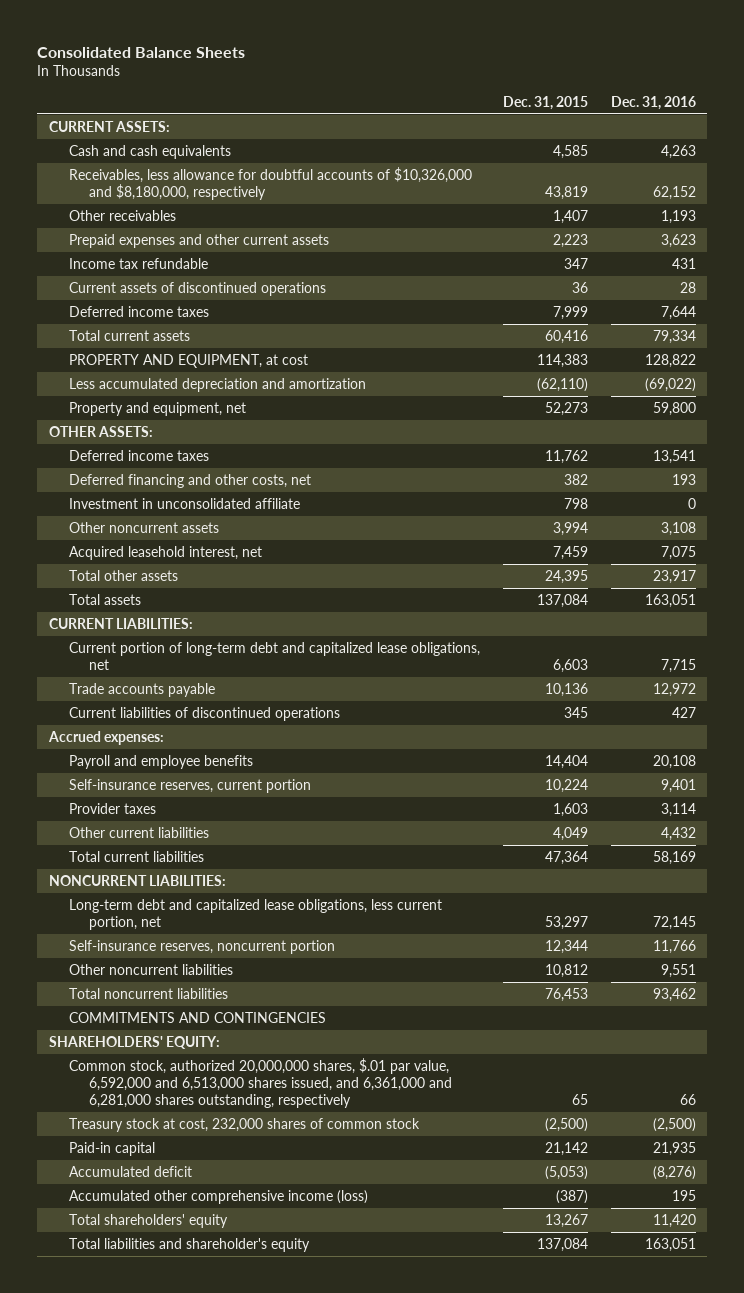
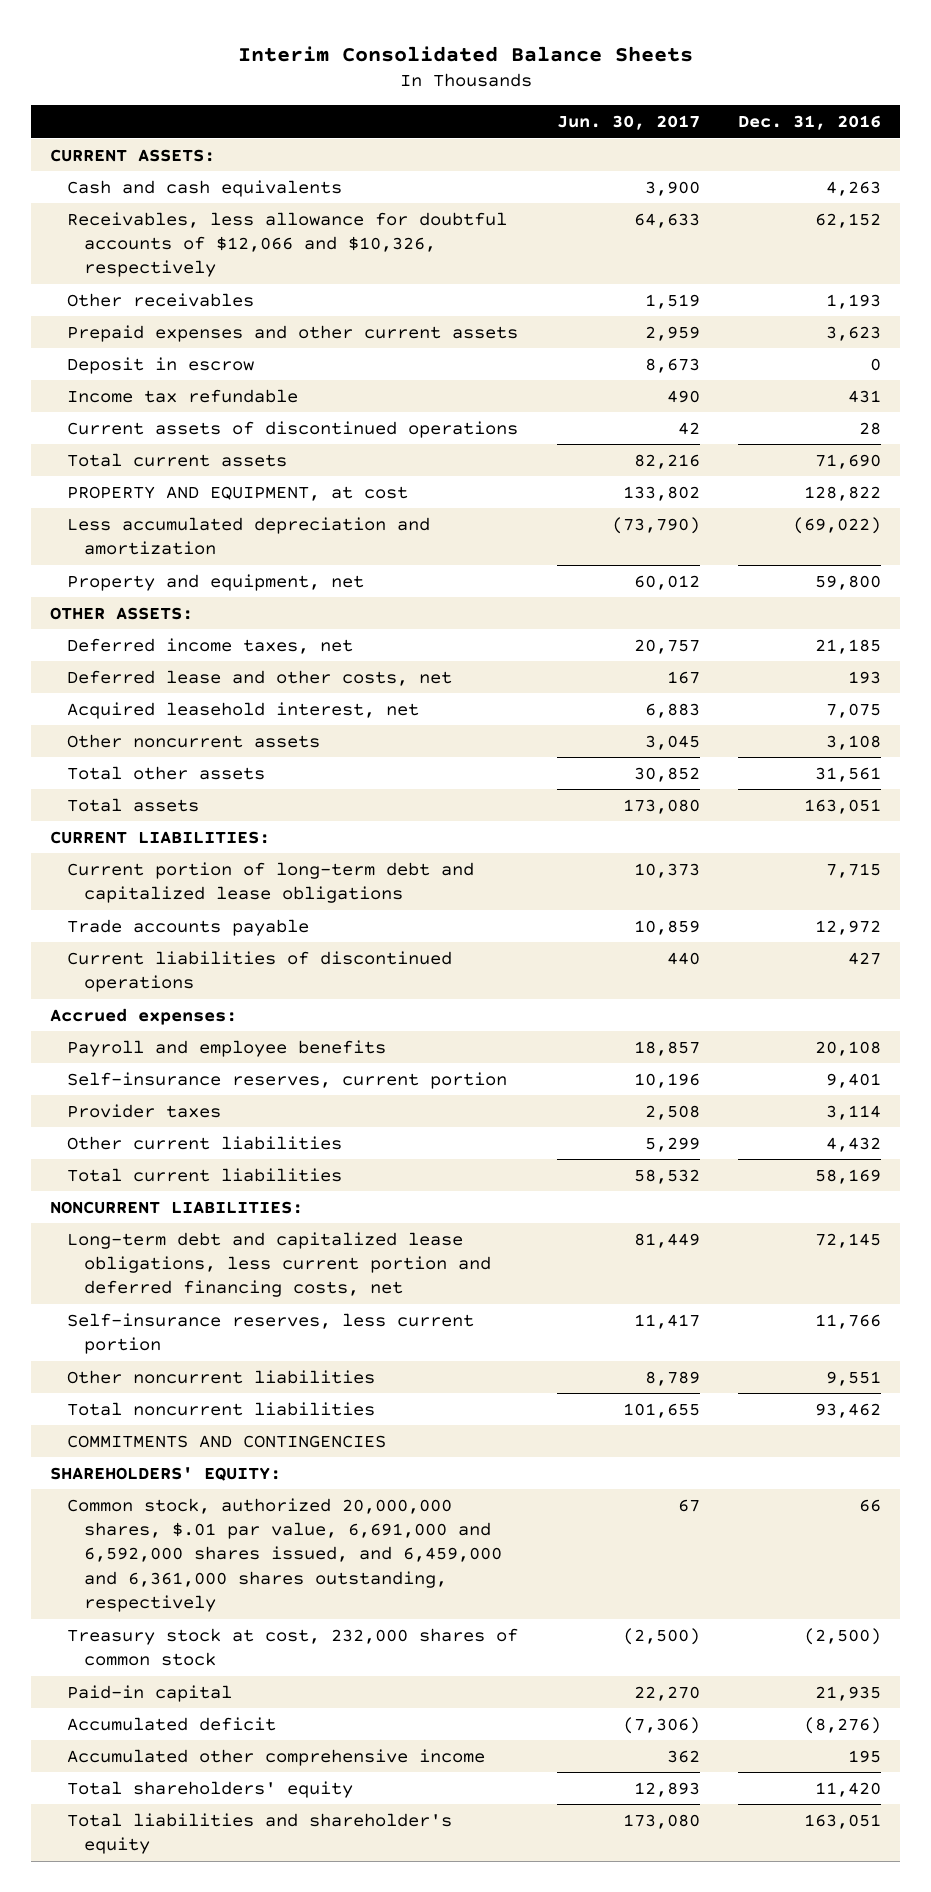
[37,46,246,58] Consolidated Balance Sheets -> [237,45,693,62] Interim Consolidated Balance Sheets
[502,95,588,110] Dec. 31, 2015 -> none
none -> [556,115,700,131] Jun. 30, 2017
[68,167,472,200] Receivables, less allowance for doubtful accounts of $10,326,000 and $8,180,000, respectively -> [67,211,508,278] Receivables, less allowance for doubtful accounts of $12,066 and $10,326, respectively
none -> [67,356,255,374] Deposit in escrow
[68,306,209,318] Deferred income taxes -> none
[652,330,696,345] 79,334 -> [814,453,881,469] 71,690
[68,498,300,510] Investment in unconsolidated affiliate -> none
[68,450,209,462] Deferred income taxes -> [67,637,354,654] Deferred income taxes, net
[652,450,696,465] 13,541 -> [814,638,881,654] 21,185
[68,474,311,489] Deferred financing and other costs, net -> [67,669,453,686] Deferred lease and other costs, net
[68,522,219,534] Other noncurrent assets -> [67,733,321,748] Other noncurrent assets
[652,570,696,585] 23,917 -> [814,766,881,782] 31,561
[68,642,480,670] Current portion of long-term debt and capitalized lease obligations, net -> [67,861,475,904] Current portion of long-term debt and capitalized lease obligations
[68,899,442,930] Long-term debt and capitalized lease obligations, less current portion, net -> [67,1231,491,1298] Long-term debt and capitalized lease obligations, less current portion and deferred financing costs, net
[68,940,335,955] Self-insurance reserves, noncurrent portion -> [67,1312,475,1355] Self-insurance reserves, less current portion
[68,1058,452,1108] Common stock, authorized 20,000,000 shares, $.01 par value, 6,592,000 and 6,513,000 shares issued, and 6,361,000 and 6,281,000 shares outstanding, respectively -> [67,1497,502,1613] Common stock, authorized 20,000,000 shares, $.01 par value, 6,691,000 and 6,592,000 shares issued, and 6,459,000 and 6,361,000 shares outstanding, respectively
[68,1190,368,1205] Accumulated other comprehensive income (loss) -> [67,1748,486,1766] Accumulated other comprehensive income

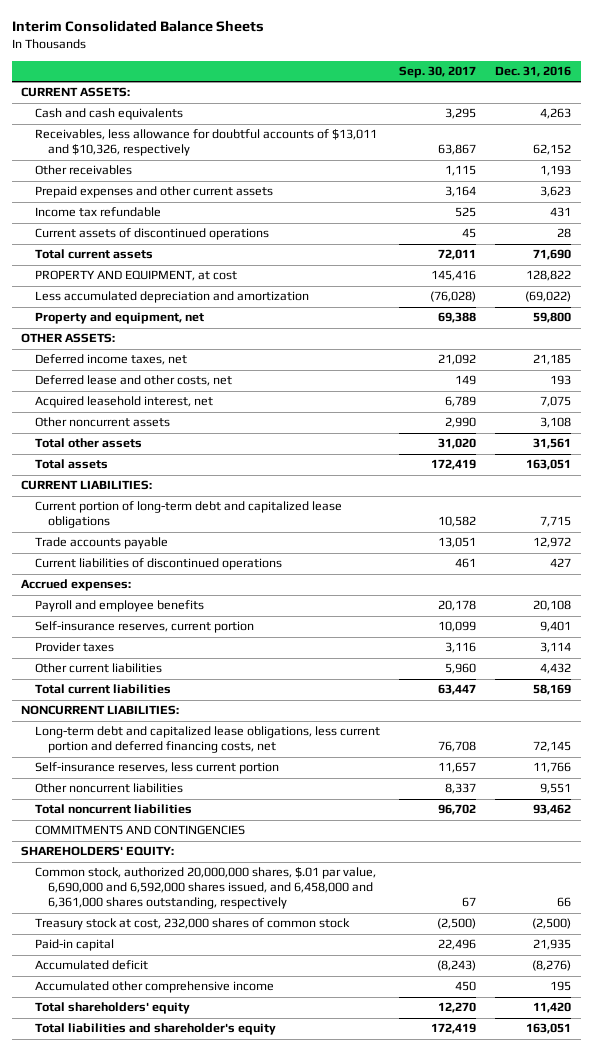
[556,115,700,131] Jun. 30, 2017 -> none
none -> [399,66,477,79] Sep. 30, 2017
[67,211,508,278] Receivables, less allowance for doubtful accounts of $12,066 and $10,326, respectively -> [34,129,377,157] Receivables, less allowance for doubtful accounts of $13,011 and $10,326, respectively
[67,356,255,374] Deposit in escrow -> none
[67,1497,502,1613] Common stock, authorized 20,000,000 shares, $.01 par value, 6,691,000 and 6,592,000 shares issued, and 6,459,000 and 6,361,000 shares outstanding, respectively -> [34,867,376,910] Common stock, authorized 20,000,000 shares, $.01 par value, 6,690,000 and 6,592,000 shares issued, and 6,458,000 and 6,361,000 shares outstanding, respectively

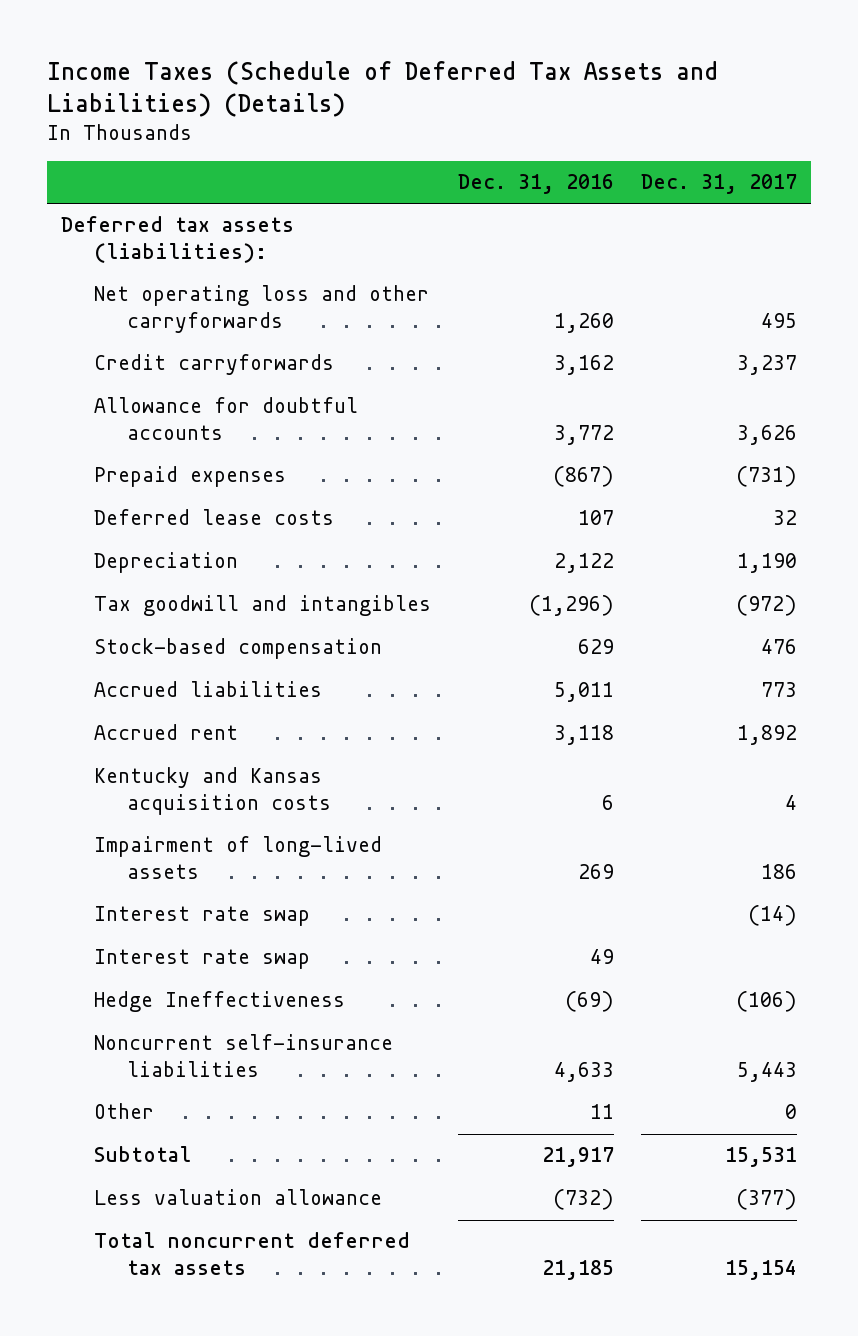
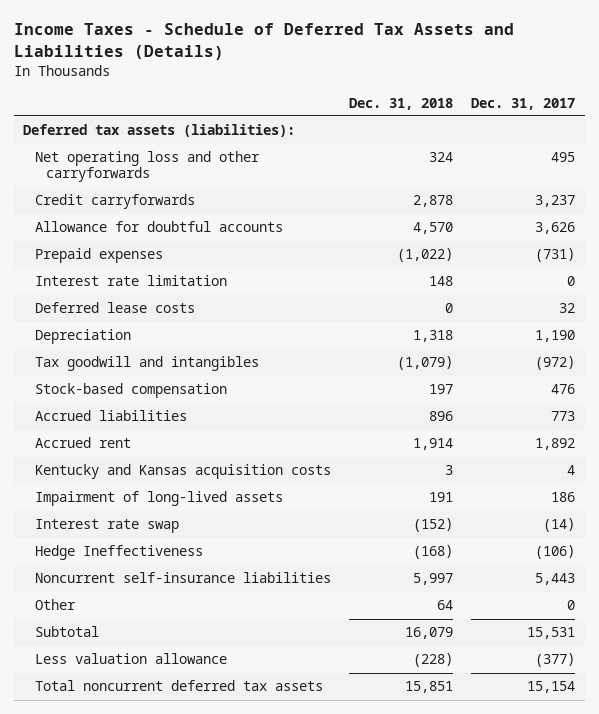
[47,60,719,117] Income Taxes (Schedule of Deferred Tax Assets and Liabilities) (Details) -> [13,23,514,60] Income Taxes - Schedule of Deferred Tax Assets and Liabilities (Details)
[458,174,615,195] Dec. 31, 2016 -> none
none -> [349,97,454,110] Dec. 31, 2018
none -> [34,275,227,287] Interest rate limitation
[93,949,310,970] Interest rate swap -> none

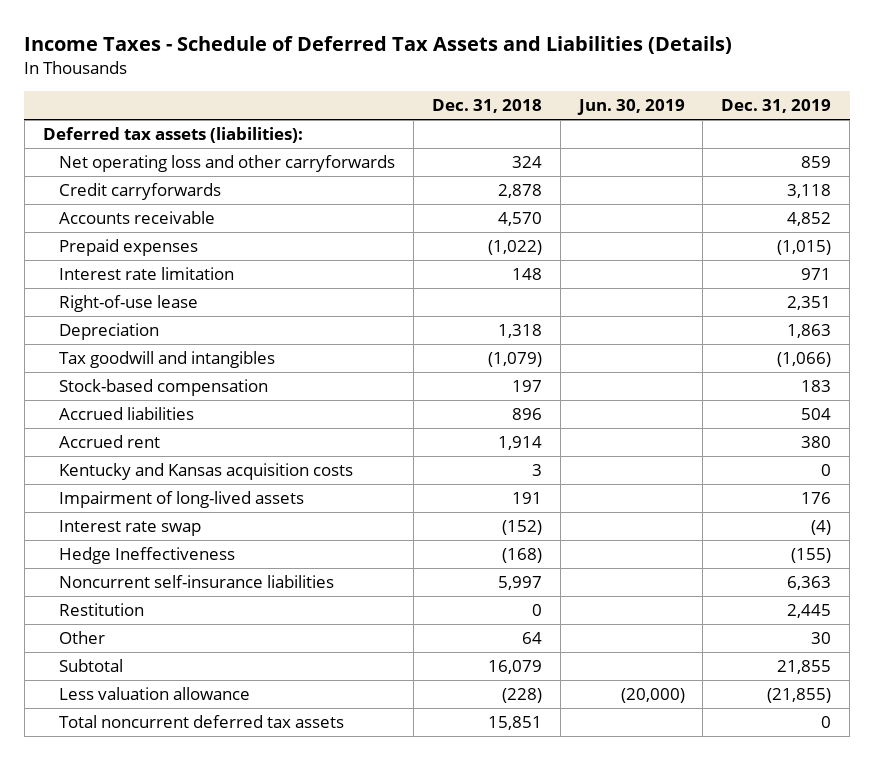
[471,97,576,110] Dec. 31, 2017 -> none
none -> [576,99,685,116] Jun. 30, 2019
none -> [721,99,832,114] Dec. 31, 2019
[34,221,283,233] Allowance for doubtful accounts -> [58,211,215,225] Accounts receivable
[34,302,195,314] Deferred lease costs -> none
none -> [58,295,198,313] Right-of-use lease
none -> [58,603,144,617] Restitution

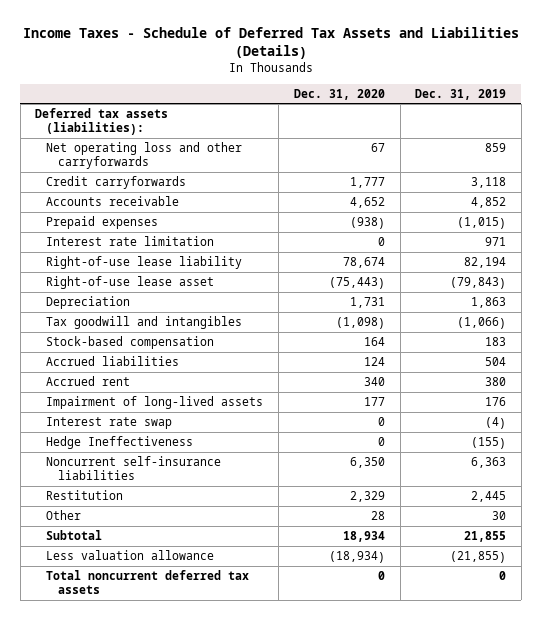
[431,99,542,114] Dec. 31, 2018 -> none
[576,99,685,116] Jun. 30, 2019 -> none
none -> [293,88,385,100] Dec. 31, 2020
[58,295,198,313] Right-of-use lease -> [46,255,243,269] Right-of-use lease liability
[787,296,832,311] 2,351 -> [464,256,507,268] 82,194
none -> [46,275,215,289] Right-of-use lease asset
[58,463,353,481] Kentucky and Kansas acquisition costs -> none

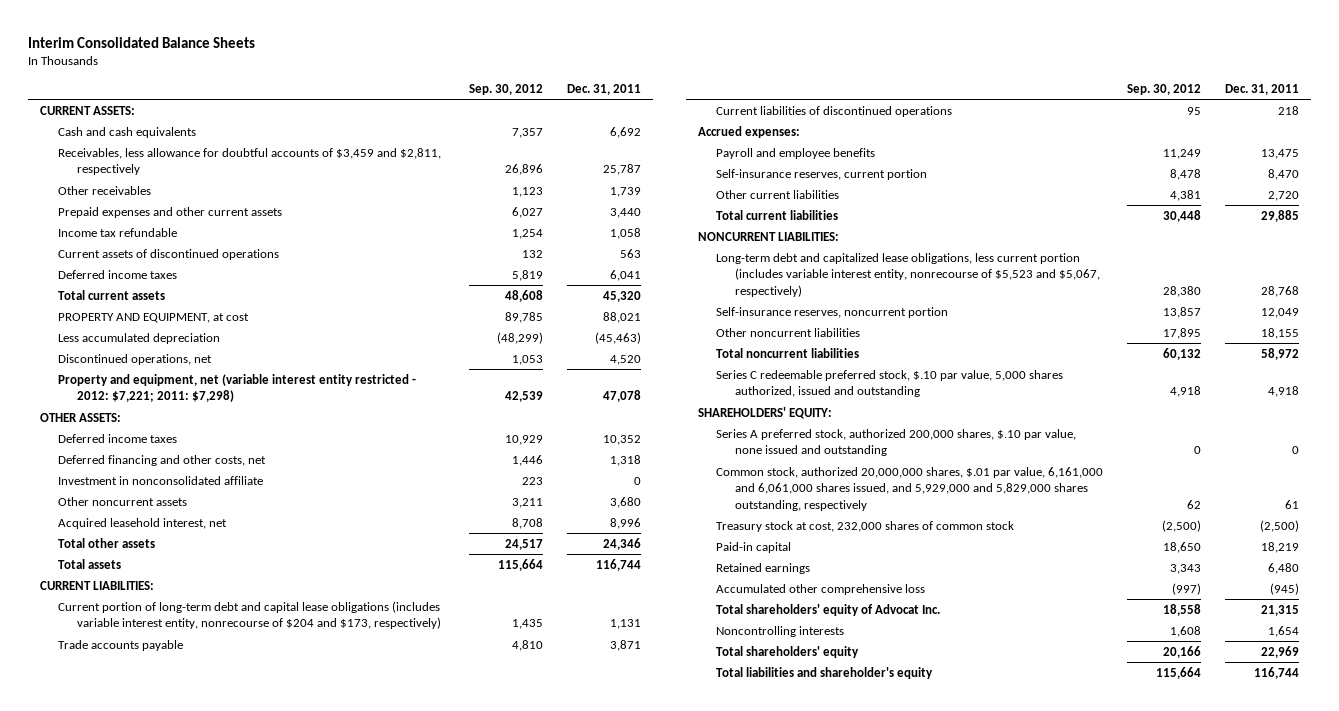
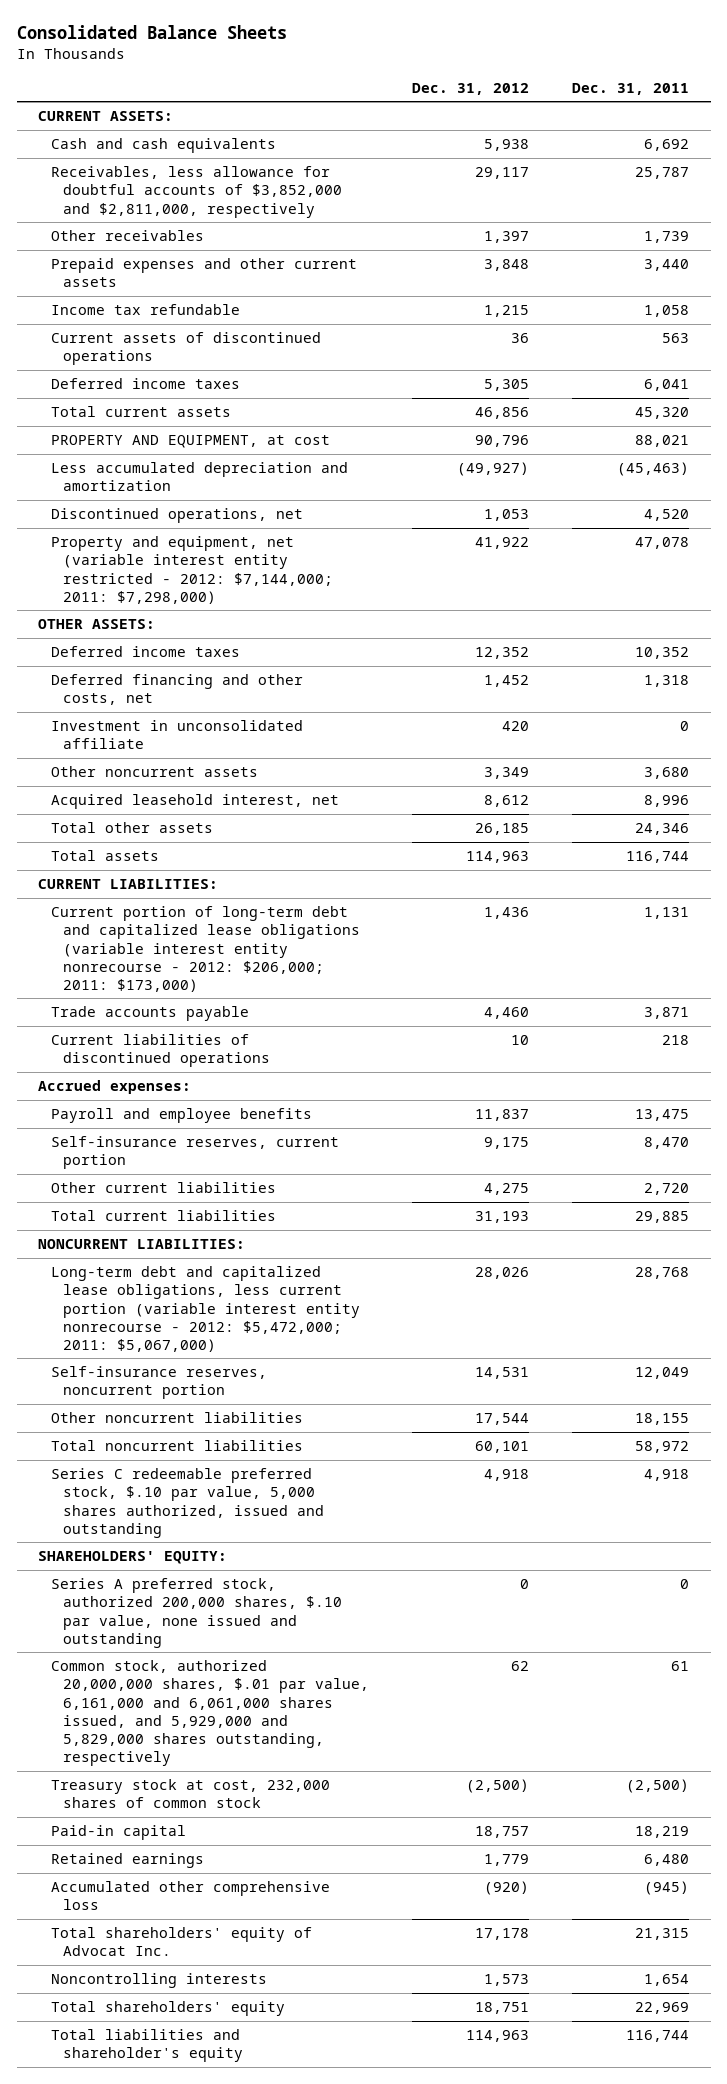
[27,36,255,48] Interim Consolidated Balance Sheets -> [16,25,287,40] Consolidated Balance Sheets
[469,83,544,95] Sep. 30, 2012 -> none
none -> [412,82,530,95] Dec. 31, 2012
[58,147,442,176] Receivables, less allowance for doubtful accounts of $3,459 and $2,811, respectively -> [50,166,342,218] Receivables, less allowance for doubtful accounts of $3,852,000 and $2,811,000, respectively
[58,332,221,344] Less accumulated depreciation -> [50,462,348,492] Less accumulated depreciation and amortization
[58,373,417,403] Property and equipment, net (variable interest entity restricted - 2012: $7,221; 2011: $7,298) -> [50,536,333,604] Property and equipment, net (variable interest entity restricted - 2012: $7,144,000; 2011: $7,298,000)
[58,475,264,485] Investment in nonconsolidated affiliate -> [50,720,303,750] Investment in unconsolidated affiliate
[58,600,442,630] Current portion of long-term debt and capital lease obligations (includes variable interest entity, nonrecourse of $204 and $173, respectively) -> [50,906,360,992] Current portion of long-term debt and capitalized lease obligations (variable interest entity nonrecourse - 2012: $206,000; 2011: $173,000)
[716,252,1101,297] Long-term debt and capitalized lease obligations, less current portion (includes variable interest entity, nonrecourse of $5,523 and $5,067, respectively) -> [50,1266,360,1352] Long-term debt and capitalized lease obligations, less current portion (variable interest entity nonrecourse - 2012: $5,472,000; 2011: $5,067,000)

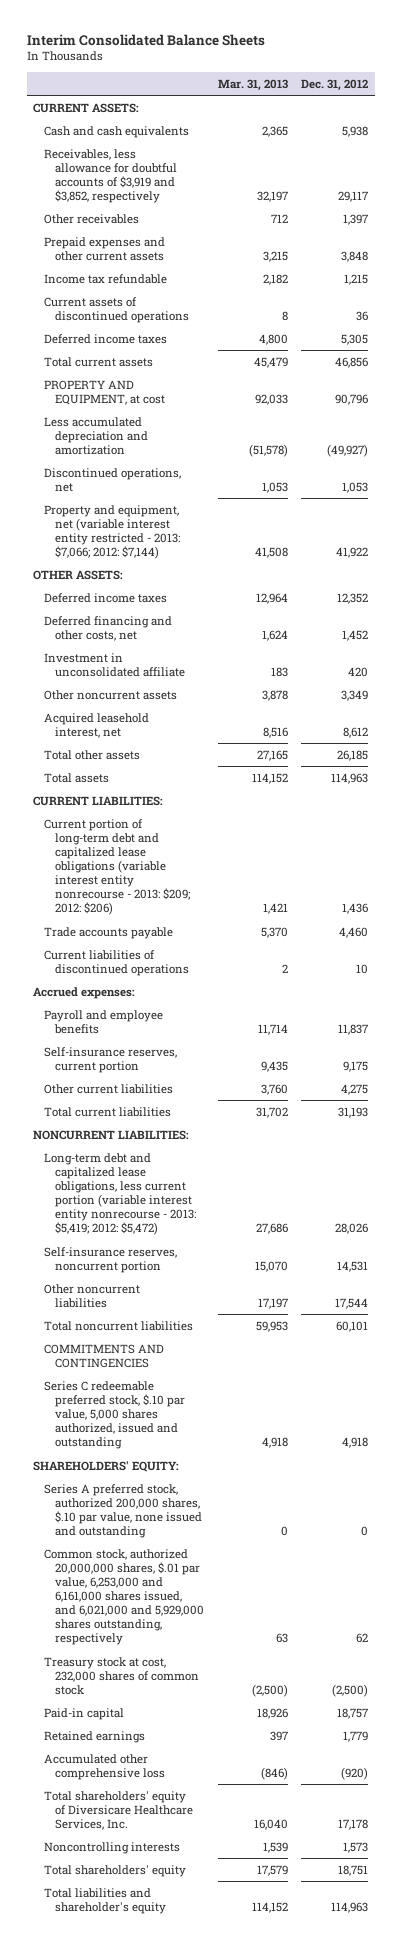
[16,25,287,40] Consolidated Balance Sheets -> [26,33,265,46] Interim Consolidated Balance Sheets
[572,82,690,95] Dec. 31, 2011 -> none
none -> [217,78,288,91] Mar. 31, 2013
[50,166,342,218] Receivables, less allowance for doubtful accounts of $3,852,000 and $2,811,000, respectively -> [44,148,177,204] Receivables, less allowance for doubtful accounts of $3,919 and $3,852, respectively
[50,536,333,604] Property and equipment, net (variable interest entity restricted - 2012: $7,144,000; 2011: $7,298,000) -> [44,504,180,560] Property and equipment, net (variable interest entity restricted - 2013: $7,066; 2012: $7,144)
[50,906,360,992] Current portion of long-term debt and capitalized lease obligations (variable interest entity nonrecourse - 2012: $206,000; 2011: $173,000) -> [44,818,190,916] Current portion of long-term debt and capitalized lease obligations (variable interest entity nonrecourse - 2013: $209; 2012: $206)
[50,1266,360,1352] Long-term debt and capitalized lease obligations, less current portion (variable interest entity nonrecourse - 2012: $5,472,000; 2011: $5,067,000) -> [44,1152,196,1236] Long-term debt and capitalized lease obligations, less current portion (variable interest entity nonrecourse - 2013: $5,419; 2012: $5,472)
none -> [44,1343,165,1368] COMMITMENTS AND CONTINGENCIES
[50,1660,369,1767] Common stock, authorized 20,000,000 shares, $.01 par value, 6,161,000 and 6,061,000 shares issued, and 5,929,000 and 5,829,000 shares outstanding, respectively -> [44,1548,204,1646] Common stock, authorized 20,000,000 shares, $.01 par value, 6,253,000 and 6,161,000 shares issued, and 6,021,000 and 5,929,000 shares outstanding, respectively
[50,1927,312,1957] Total shareholders' equity of Advocat Inc. -> [44,1790,193,1830] Total shareholders' equity of Diversicare Healthcare Services, Inc.

